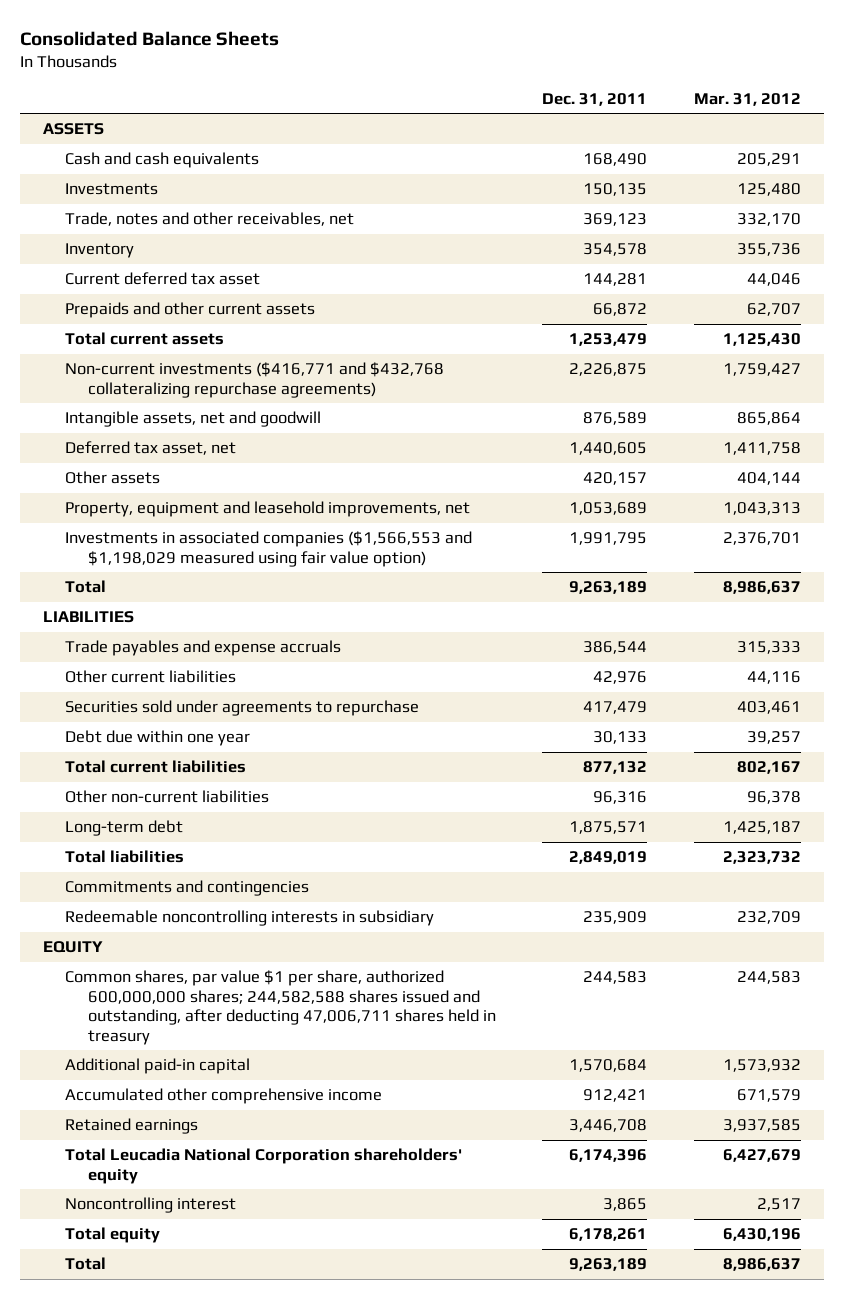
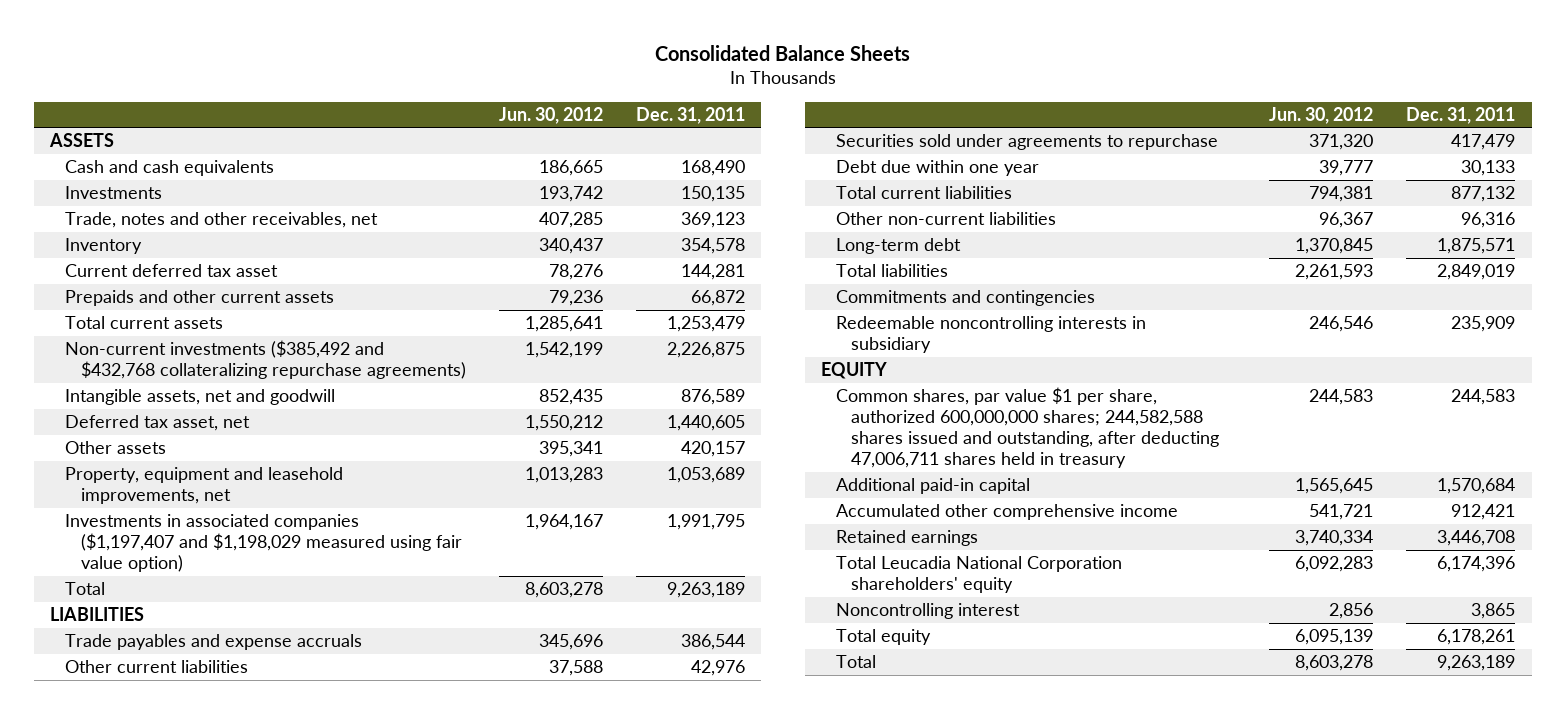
[693,92,801,106] Mar. 31, 2012 -> none
none -> [498,106,603,124] Jun. 30, 2012
[65,362,445,398] Non-current investments ($416,771 and $432,768 collateralizing repurchase agreements) -> [65,340,466,380] Non-current investments ($385,492 and $432,768 collateralizing repurchase agreements)
[65,531,473,567] Investments in associated companies ($1,566,553 and $1,198,029 measured using fair value option) -> [65,514,462,572] Investments in associated companies ($1,197,407 and $1,198,029 measured using fair value option)

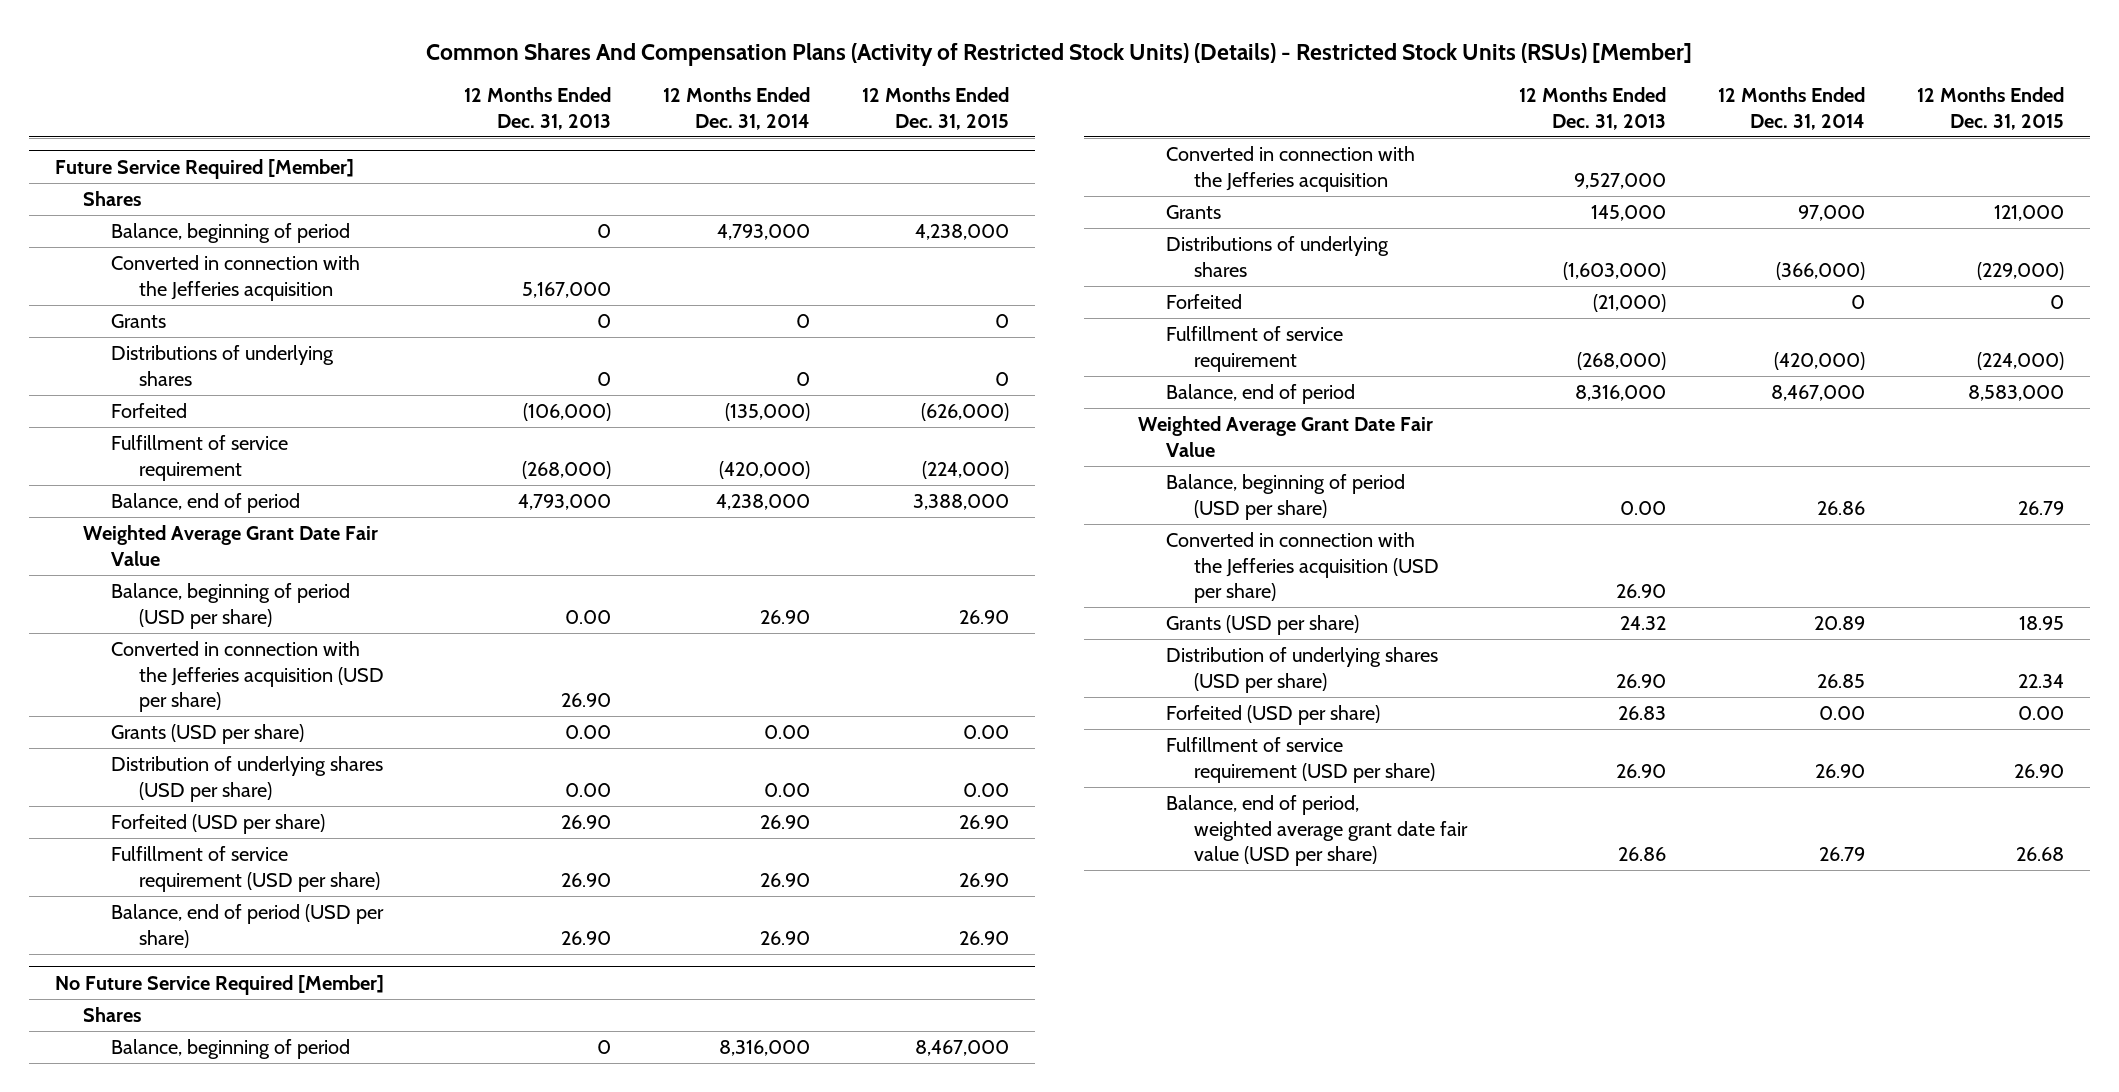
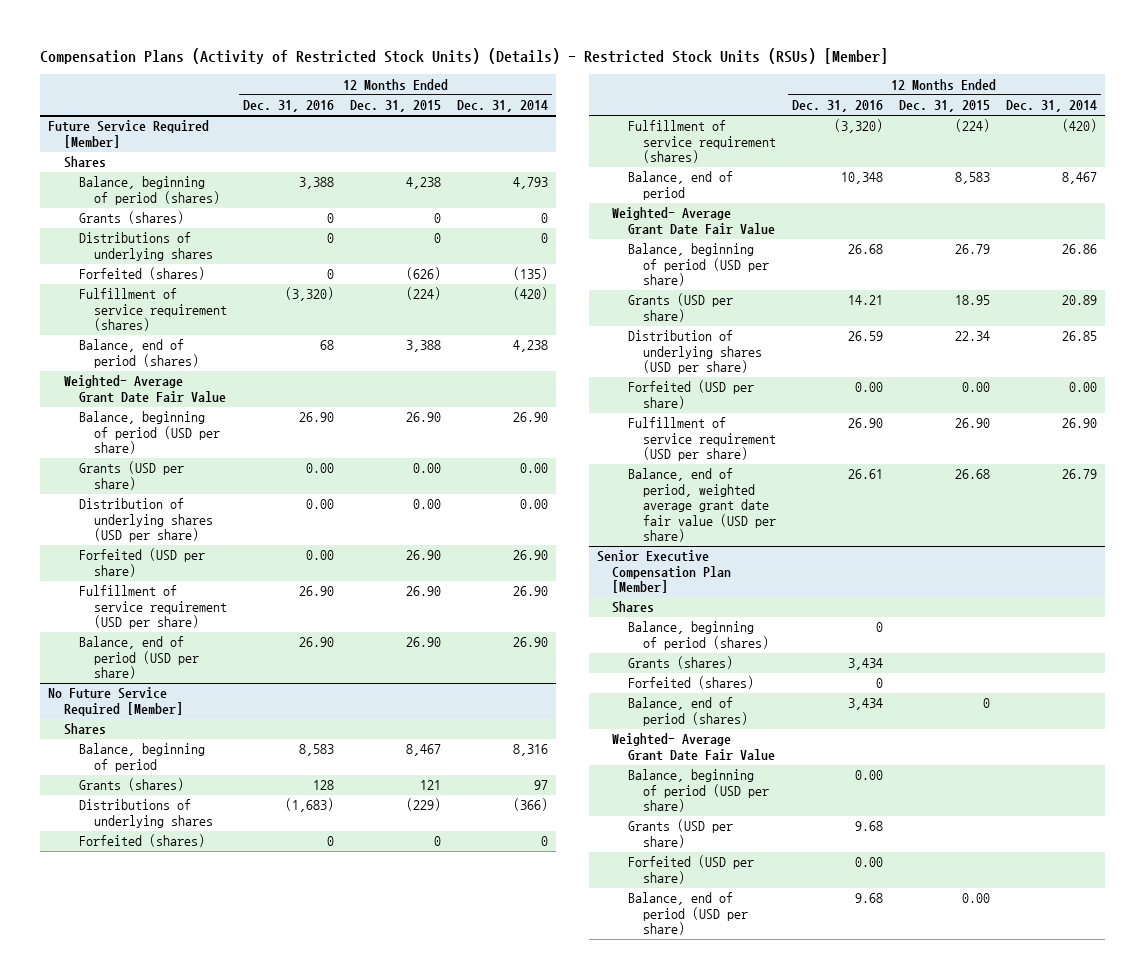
[426,42,1693,66] Common Shares And Compensation Plans (Activity of Restricted Stock Units) (Details) - Restricted Stock Units (RSUs) [Member] -> [40,47,889,64] Compensation Plans (Activity of Restricted Stock Units) (Details) - Restricted Stock Units (RSUs) [Member]
[463,87,611,130] 12 Months Ended Dec. 31, 2013 -> none
none -> [243,100,335,113] Dec. 31, 2016
[110,254,360,301] Converted in connection with the Jefferies acquisition -> none
[110,222,350,243] Balance, beginning of period -> [78,176,221,205] Balance, beginning of period (shares)
[716,223,810,240] 4,793,000 -> [512,177,548,190] 4,793
[914,223,1009,240] 4,238,000 -> [406,177,442,190] 4,238
[110,313,166,328] Grants -> [78,211,184,225] Grants (shares)
[110,402,187,418] Forfeited -> [78,267,205,281] Forfeited (shares)
[724,402,810,421] (135,000) -> [512,267,548,281] (135)
[920,402,1009,421] (626,000) -> [406,267,442,281] (626)
[110,434,288,481] Fulfillment of service requirement -> [78,288,228,332] Fulfillment of service requirement (shares)
[718,460,810,479] (420,000) -> [512,287,548,301] (420)
[921,460,1009,479] (224,000) -> [406,287,442,301] (224)
[110,492,300,513] Balance, end of period -> [78,339,200,368] Balance, end of period (shares)
[715,493,810,510] 4,238,000 -> [512,340,548,353] 4,238
[912,493,1009,510] 3,388,000 -> [406,340,442,353] 3,388
[82,524,378,566] Weighted Average Grant Date Fair Value -> [63,375,226,403] Weighted- Average Grant Date Fair Value
[110,640,385,713] Converted in connection with the Jefferies acquisition (USD per share) -> none
[1166,145,1416,192] Converted in connection with the Jefferies acquisition -> none
[718,1039,810,1056] 8,316,000 -> [512,744,548,757] 8,316
[914,1039,1009,1056] 8,467,000 -> [406,744,442,757] 8,467
[1166,204,1222,219] Grants -> [78,778,184,792] Grants (shares)
[1798,204,1866,221] 97,000 -> [533,780,548,791] 97
[1994,204,2065,221] 121,000 -> [420,780,442,791] 121
[1776,261,1866,280] (366,000) -> [512,798,548,812] (366)
[1977,261,2065,280] (229,000) -> [406,798,442,812] (229)
[1166,293,1243,309] Forfeited -> [78,834,205,848] Forfeited (shares)
[1166,325,1344,372] Fulfillment of service requirement -> [627,120,776,164] Fulfillment of service requirement (shares)
[1774,351,1866,370] (420,000) -> [1061,119,1097,133] (420)
[1977,351,2065,370] (224,000) -> [954,119,990,133] (224)
[1771,384,1866,401] 8,467,000 -> [1061,172,1097,185] 8,467
[1968,384,2065,401] 8,583,000 -> [954,172,990,185] 8,583
[1138,415,1434,457] Weighted Average Grant Date Fair Value -> [612,207,775,235] Weighted- Average Grant Date Fair Value
[1166,531,1440,604] Converted in connection with the Jefferies acquisition (USD per share) -> none
none -> [597,550,732,594] Senior Executive Compensation Plan [Member]
none -> [612,601,655,614] Shares
none -> [627,621,769,650] Balance, beginning of period (shares)
none -> [627,656,733,670] Grants (shares)
none -> [627,676,754,690] Forfeited (shares)
none -> [627,697,748,726] Balance, end of period (shares)
none -> [612,733,775,761] Weighted- Average Grant Date Fair Value
none -> [627,769,769,813] Balance, beginning of period (USD per share)
none -> [627,819,733,848] Grants (USD per share)
none -> [627,855,754,884] Forfeited (USD per share)
none -> [627,892,748,936] Balance, end of period (USD per share)

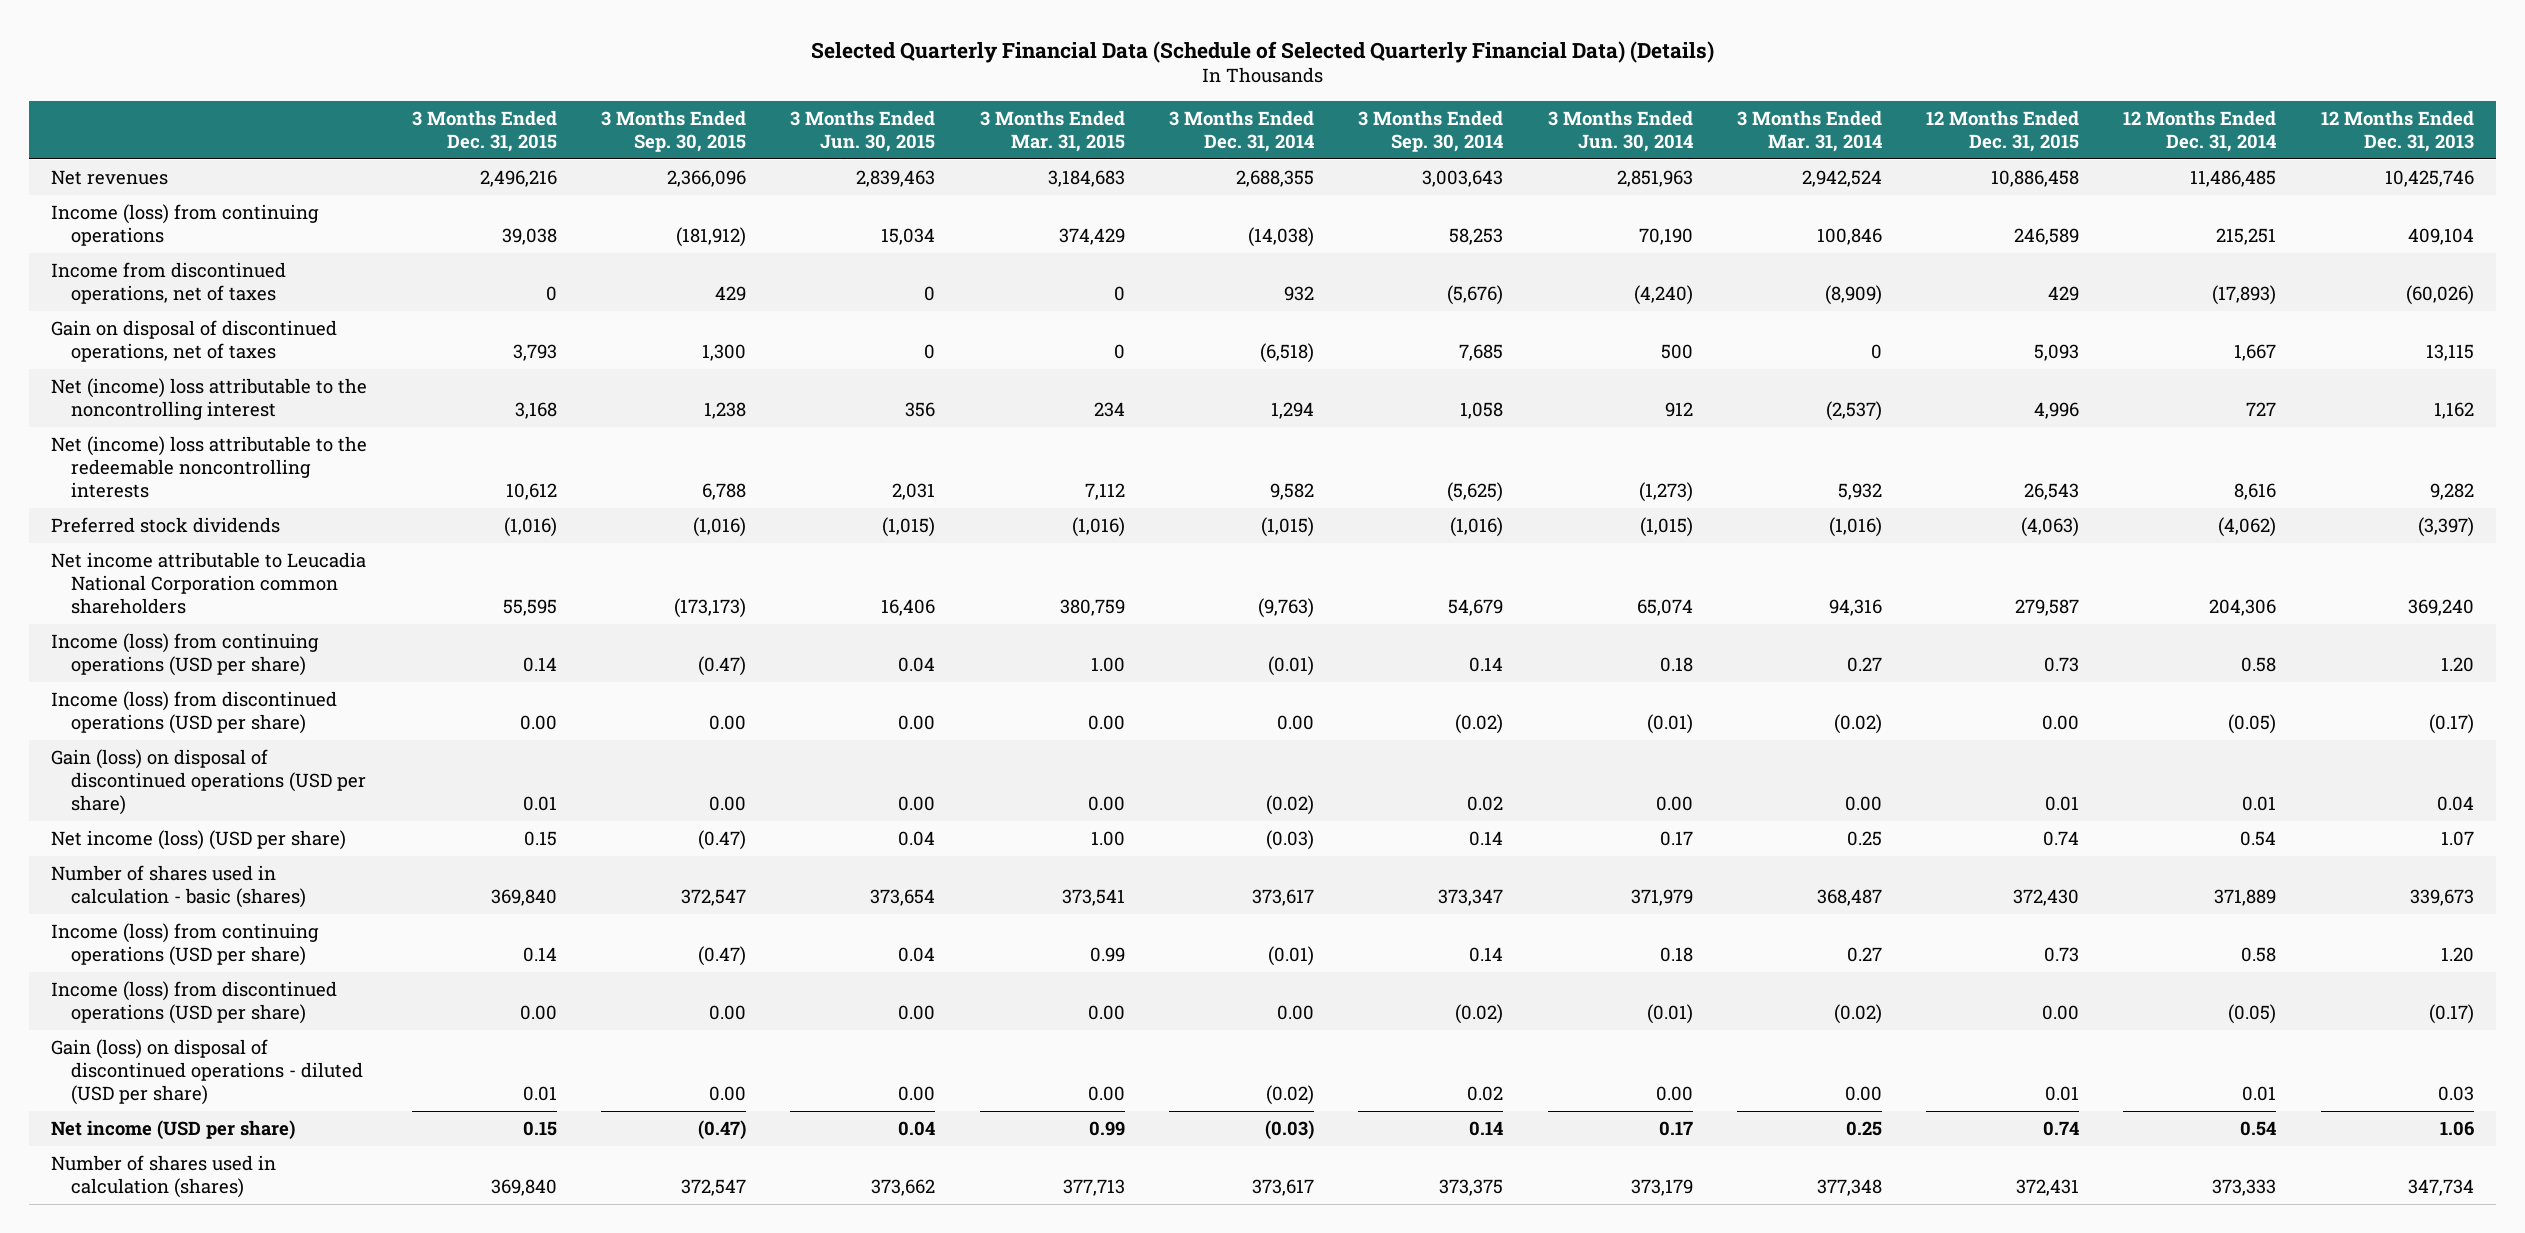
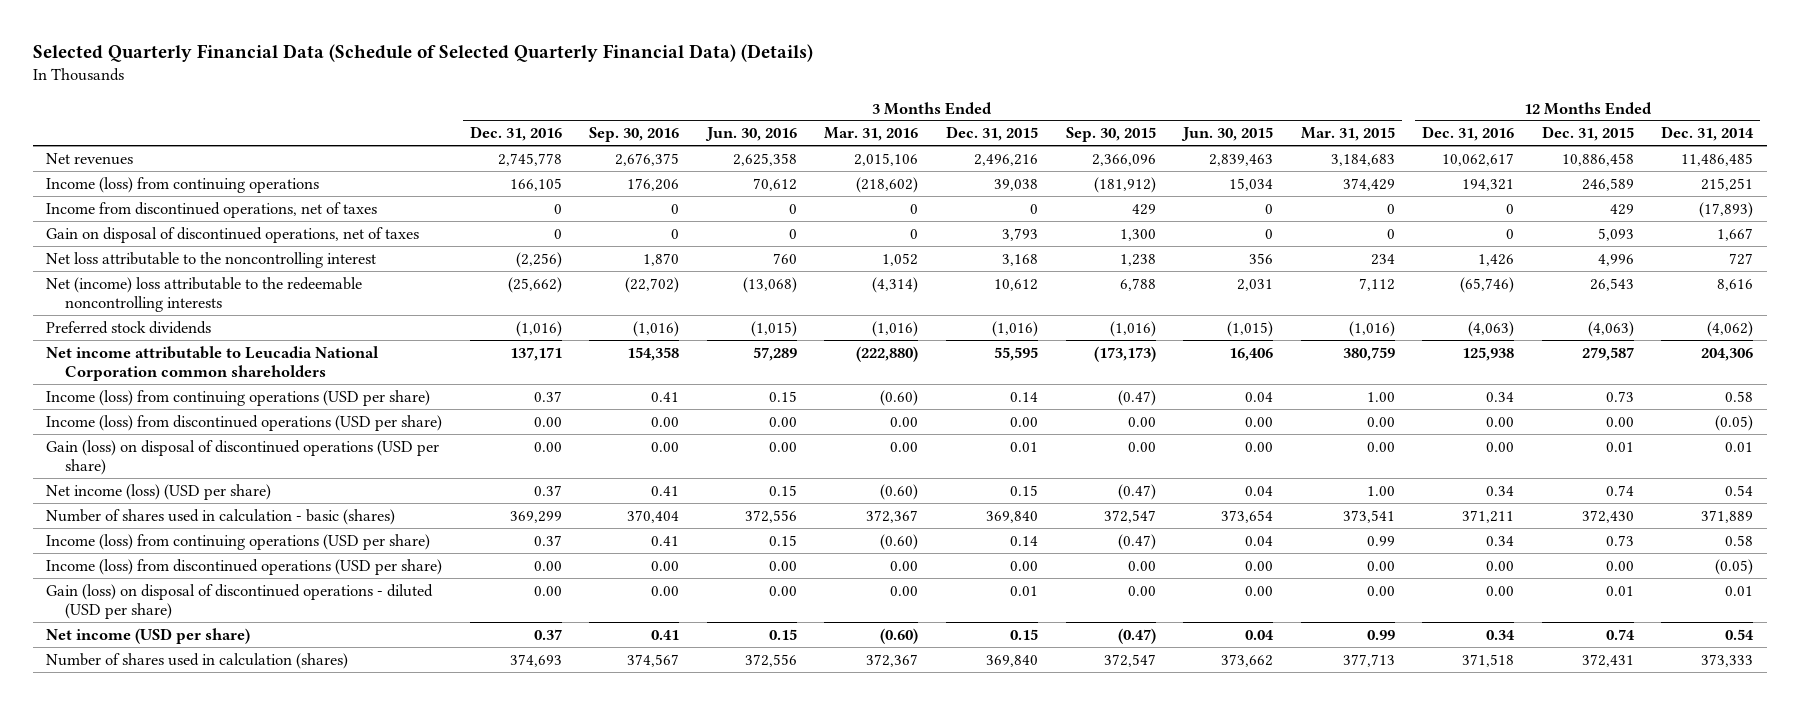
[1168,109,1314,152] 3 Months Ended Dec. 31, 2014 -> none
[1358,109,1504,152] 3 Months Ended Sep. 30, 2014 -> none
[1547,109,1693,152] 3 Months Ended Jun. 30, 2014 -> none
[1736,109,1882,152] 3 Months Ended Mar. 31, 2014 -> none
[2320,109,2474,152] 12 Months Ended Dec. 31, 2013 -> none
none -> [469,126,562,142] Dec. 31, 2016
none -> [589,127,680,143] Sep. 30, 2016
none -> [704,127,797,142] Jun. 30, 2016
none -> [824,127,919,142] Mar. 31, 2016
none -> [1422,126,1515,142] Dec. 31, 2016
[51,377,368,421] Net (income) loss attributable to the noncontrolling interest -> [46,251,377,268] Net loss attributable to the noncontrolling interest

